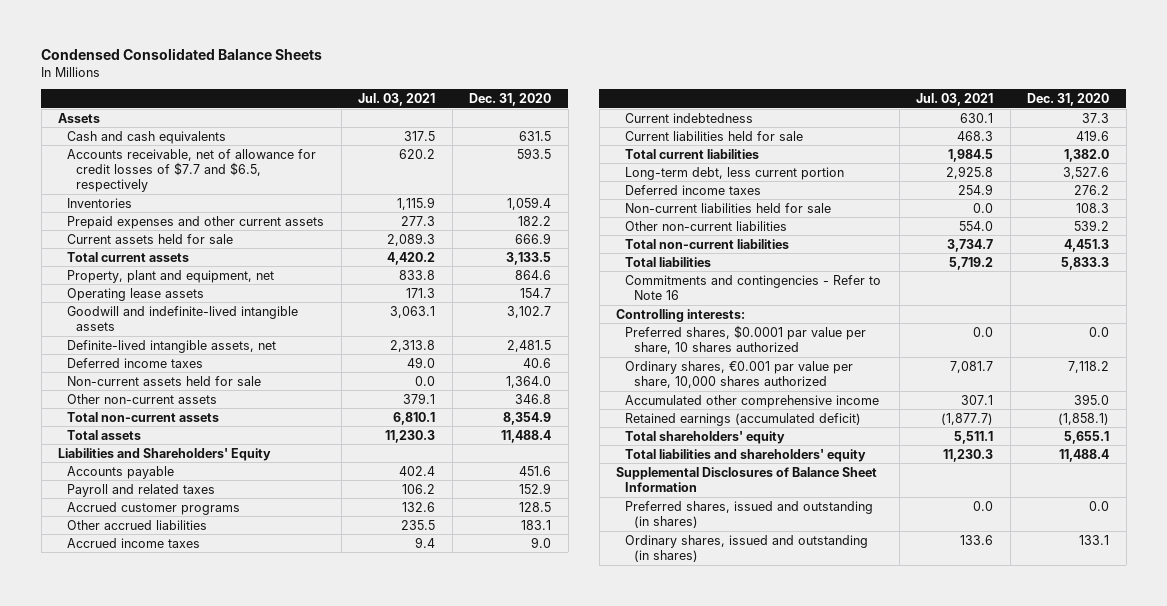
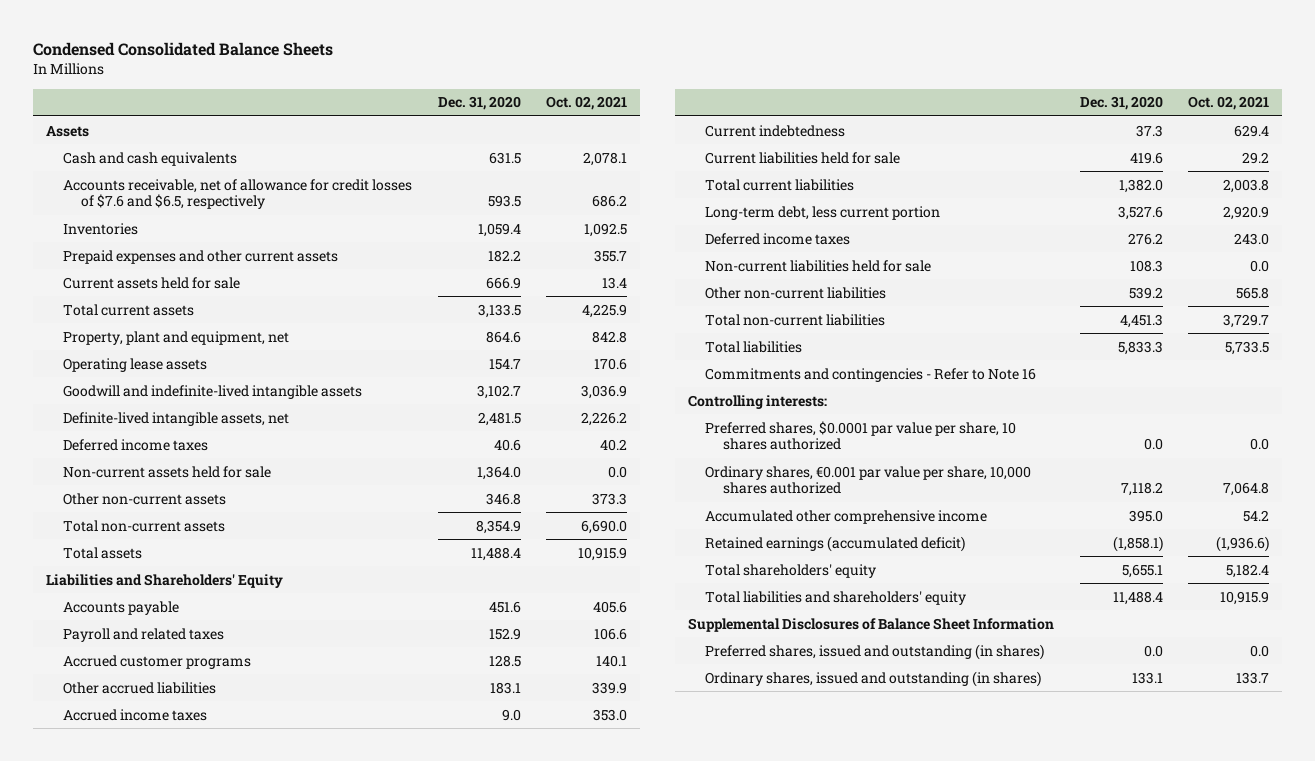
[358,93,436,107] Jul. 03, 2021 -> none
none -> [546,96,628,111] Oct. 02, 2021
[67,148,317,193] Accounts receivable, net of allowance for credit losses of $7.7 and $6.5, respectively -> [63,178,413,210] Accounts receivable, net of allowance for credit losses of $7.6 and $6.5, respectively

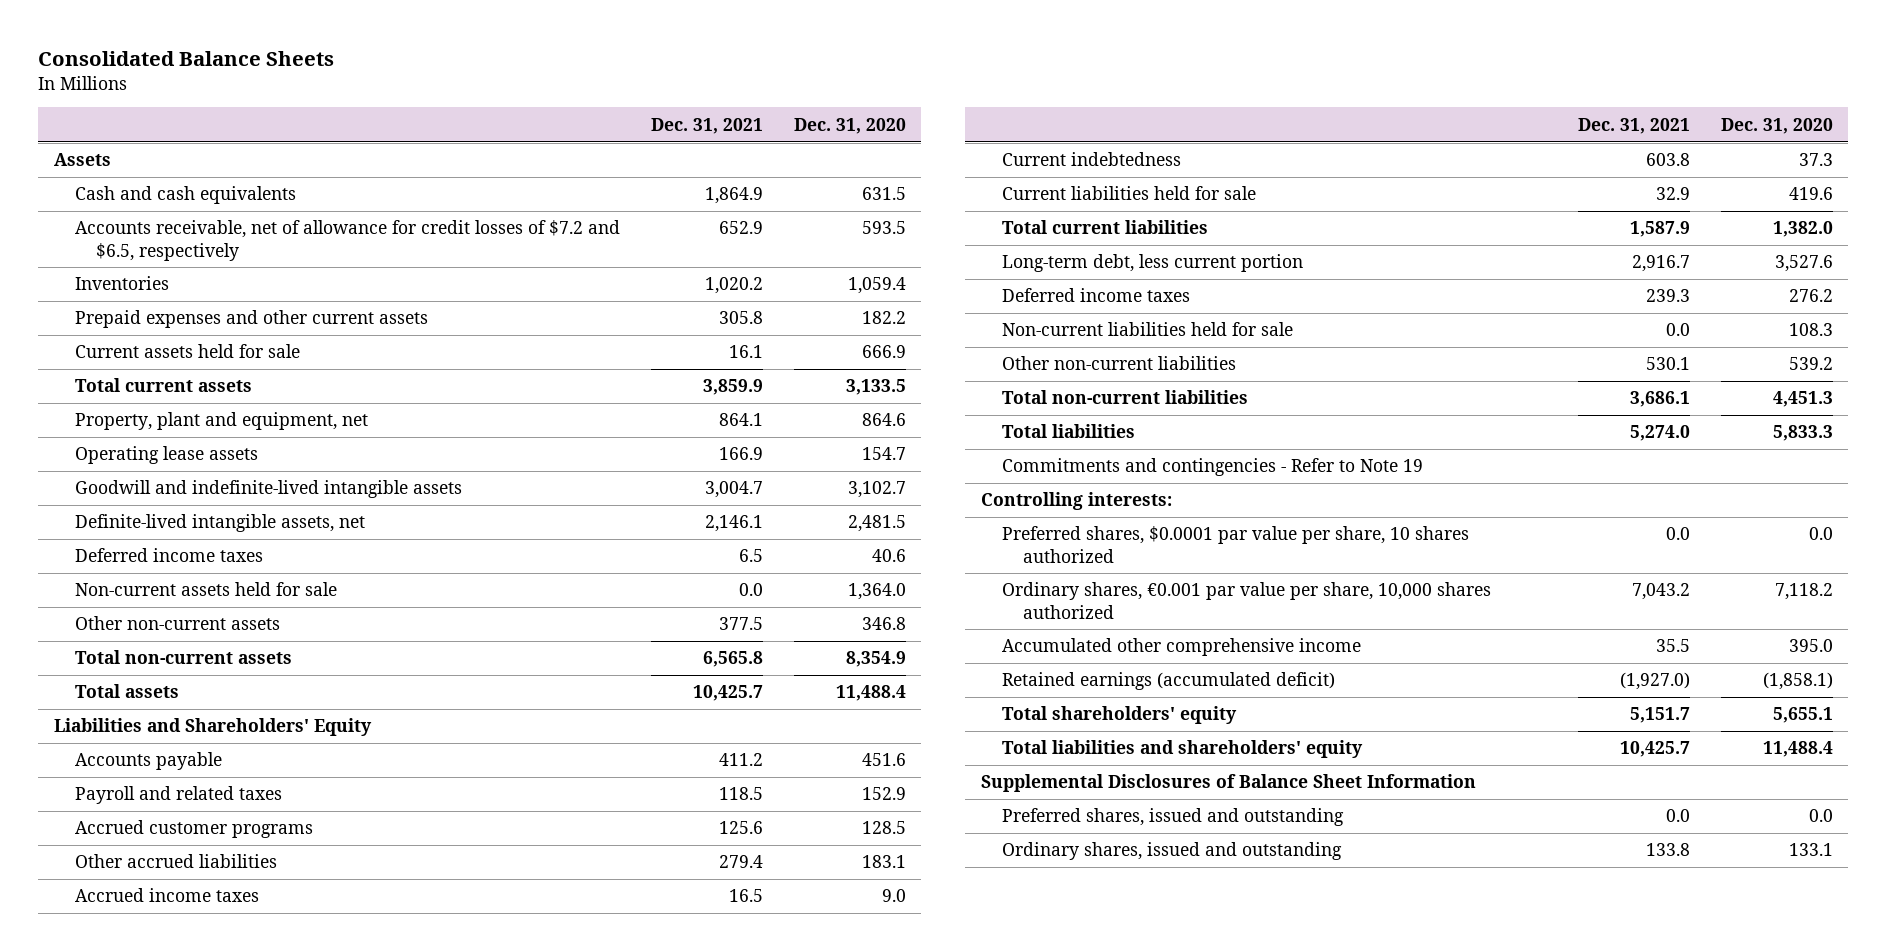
[33,42,334,57] Condensed Consolidated Balance Sheets -> [38,50,335,66] Consolidated Balance Sheets
[546,96,628,111] Oct. 02, 2021 -> none
none -> [650,117,763,134] Dec. 31, 2021
[63,178,413,210] Accounts receivable, net of allowance for credit losses of $7.6 and $6.5, respectively -> [74,220,620,261] Accounts receivable, net of allowance for credit losses of $7.2 and $6.5, respectively
[705,367,1037,382] Commitments and contingencies - Refer to Note 16 -> [1002,458,1424,477] Commitments and contingencies - Refer to Note 19
[705,643,1045,660] Preferred shares, issued and outstanding (in shares) -> [1002,808,1345,827] Preferred shares, issued and outstanding
[705,670,1042,687] Ordinary shares, issued and outstanding (in shares) -> [1002,842,1343,861] Ordinary shares, issued and outstanding

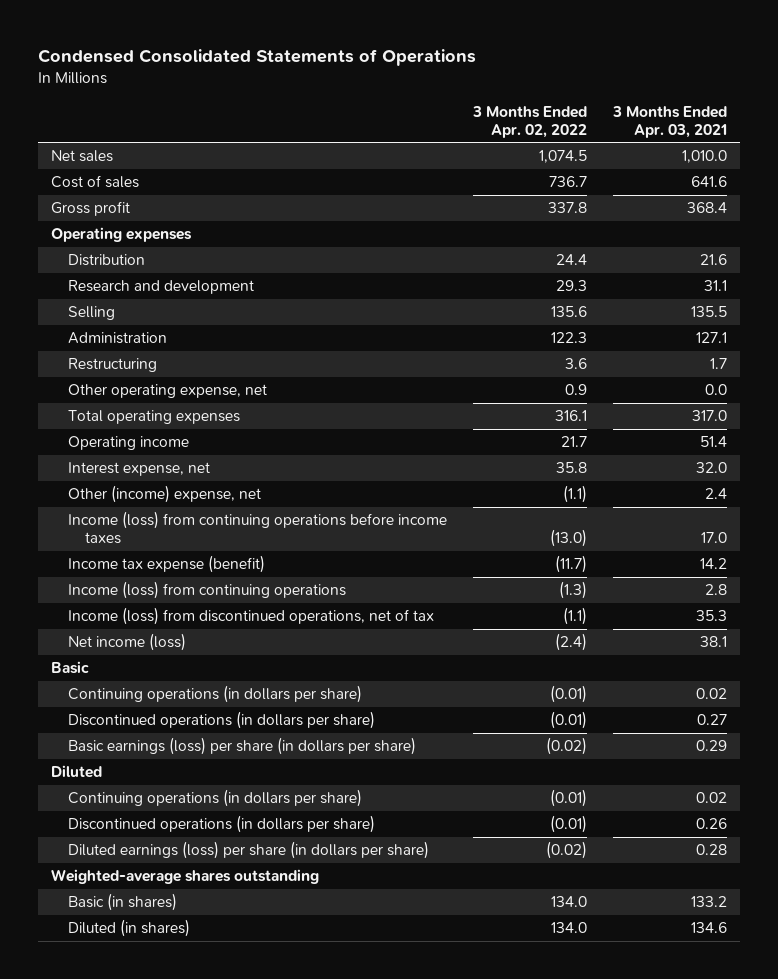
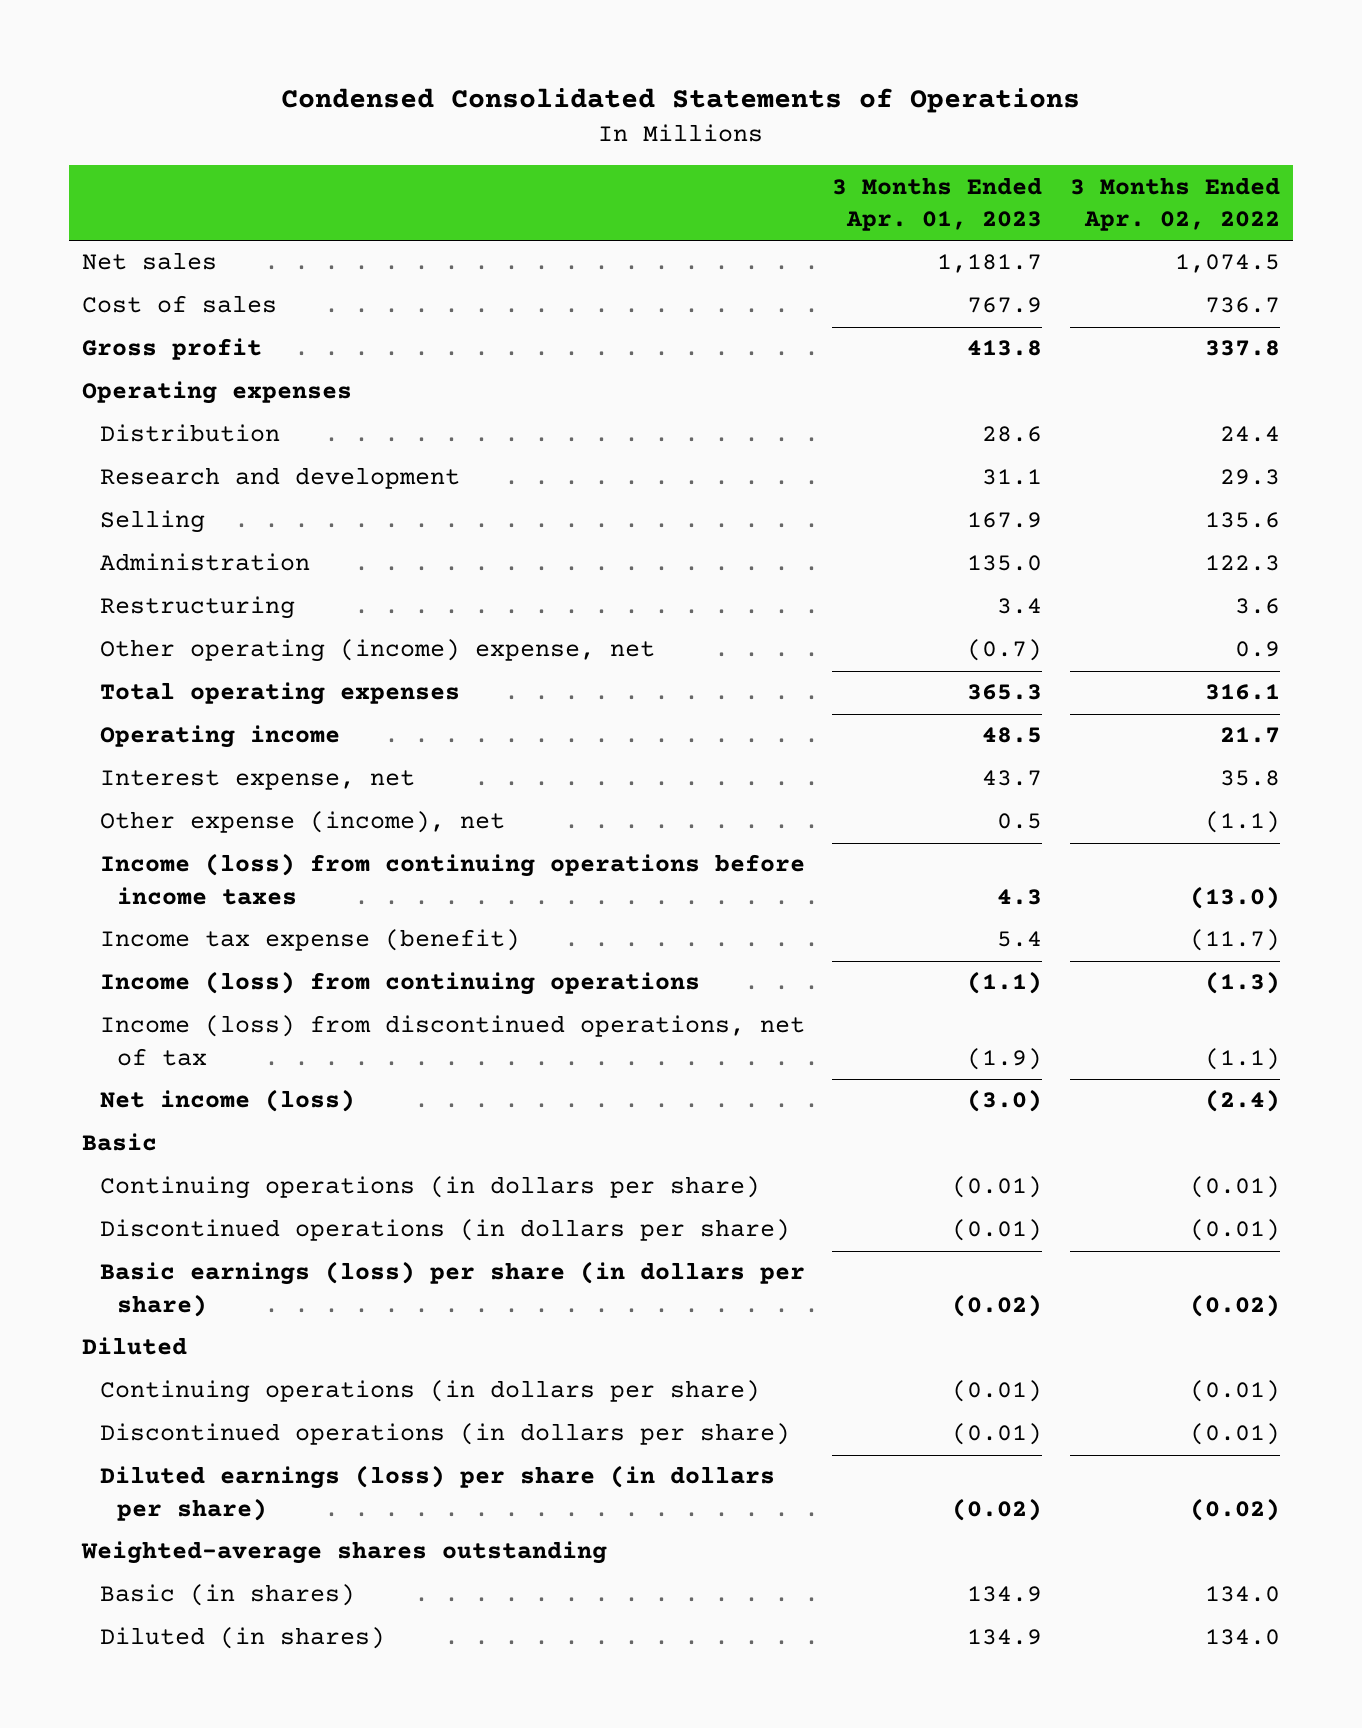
[612,105,728,138] 3 Months Ended Apr. 03, 2021 -> none
none -> [832,176,1043,232] 3 Months Ended Apr. 01, 2023
[68,384,268,399] Other operating expense, net -> [99,639,655,663] Other operating (income) expense, net
[68,485,262,504] Other (income) expense, net -> [99,811,505,834] Other expense (income), net

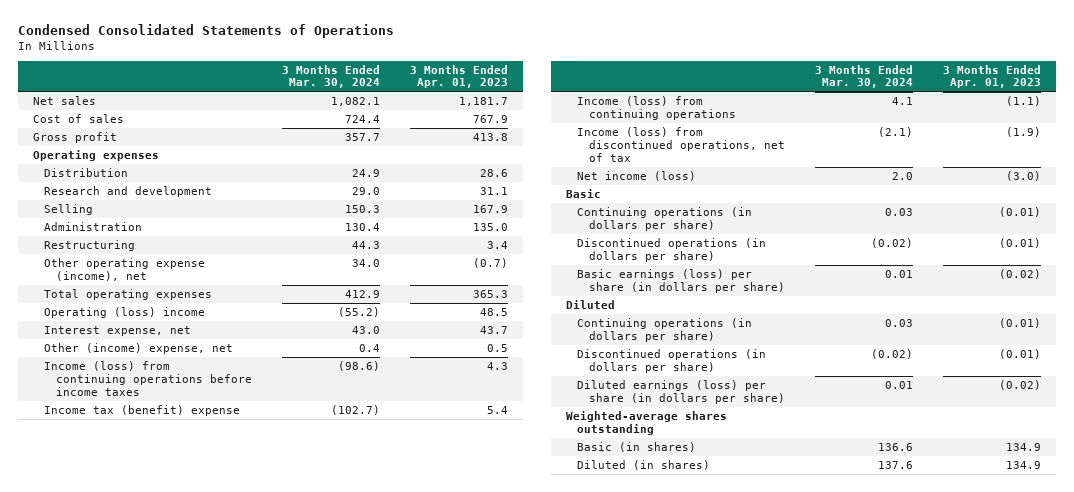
[1069,176,1280,232] 3 Months Ended Apr. 02, 2022 -> none
none -> [282,64,381,89] 3 Months Ended Mar. 30, 2024
[99,639,655,663] Other operating (income) expense, net -> [44,258,206,281] Other operating expense (income), net
[99,725,340,749] Operating income -> [44,307,206,319] Operating (loss) income
[99,811,505,834] Other expense (income), net -> [44,343,234,355] Other (income) expense, net
[99,929,520,952] Income tax expense (benefit) -> [44,405,241,417] Income tax (benefit) expense

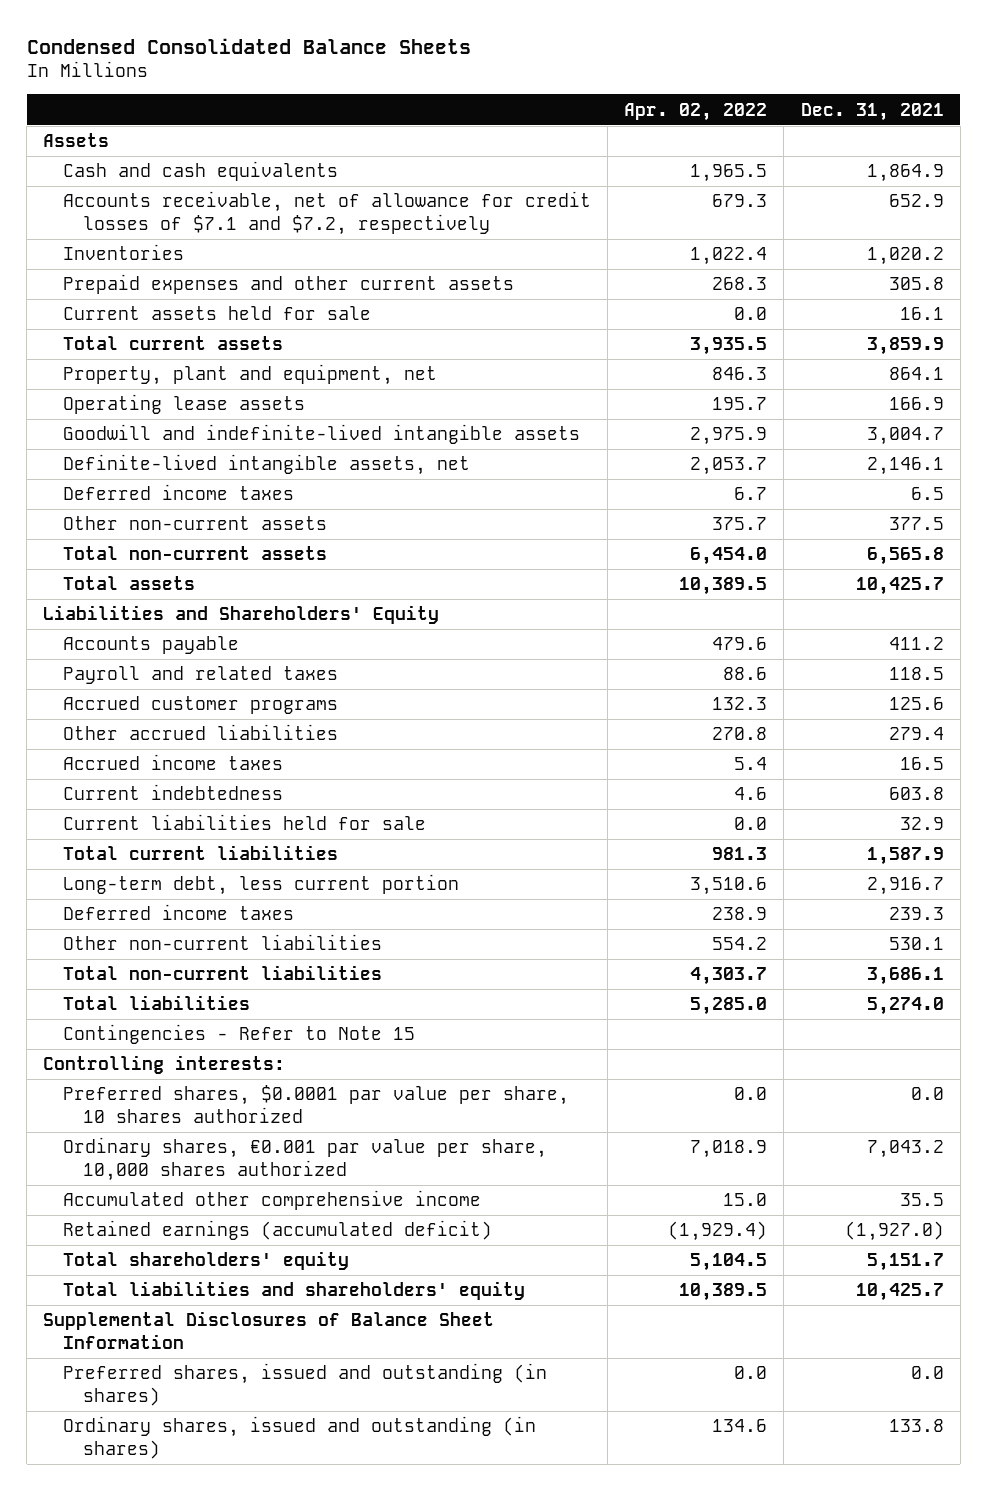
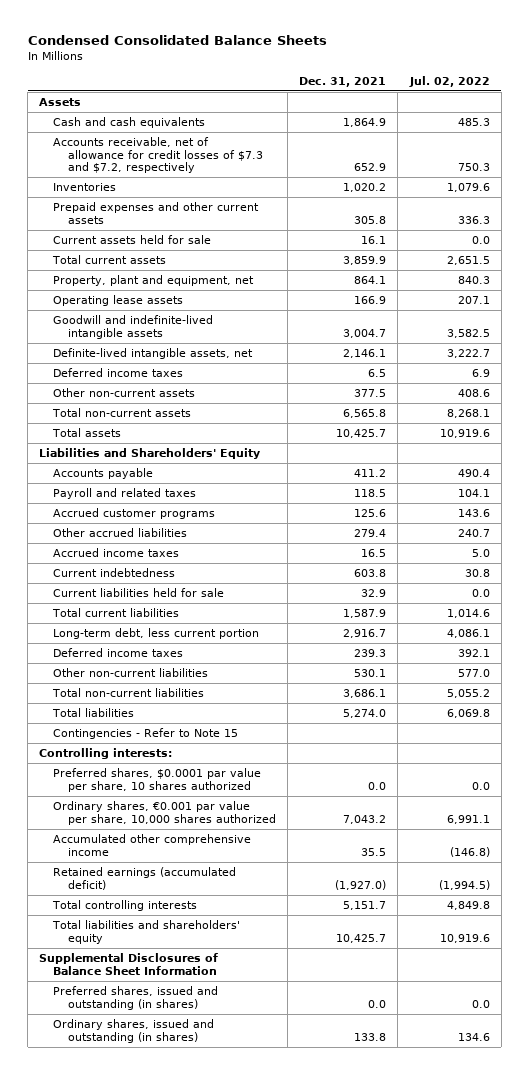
[624,102,768,121] Apr. 02, 2022 -> none
none -> [408,75,490,87] Jul. 02, 2022
[63,191,592,235] Accounts receivable, net of allowance for credit losses of $7.1 and $7.2, respectively -> [53,137,263,174] Accounts receivable, net of allowance for credit losses of $7.3 and $7.2, respectively
[63,1251,350,1271] Total shareholders' equity -> [52,900,198,912] Total controlling interests

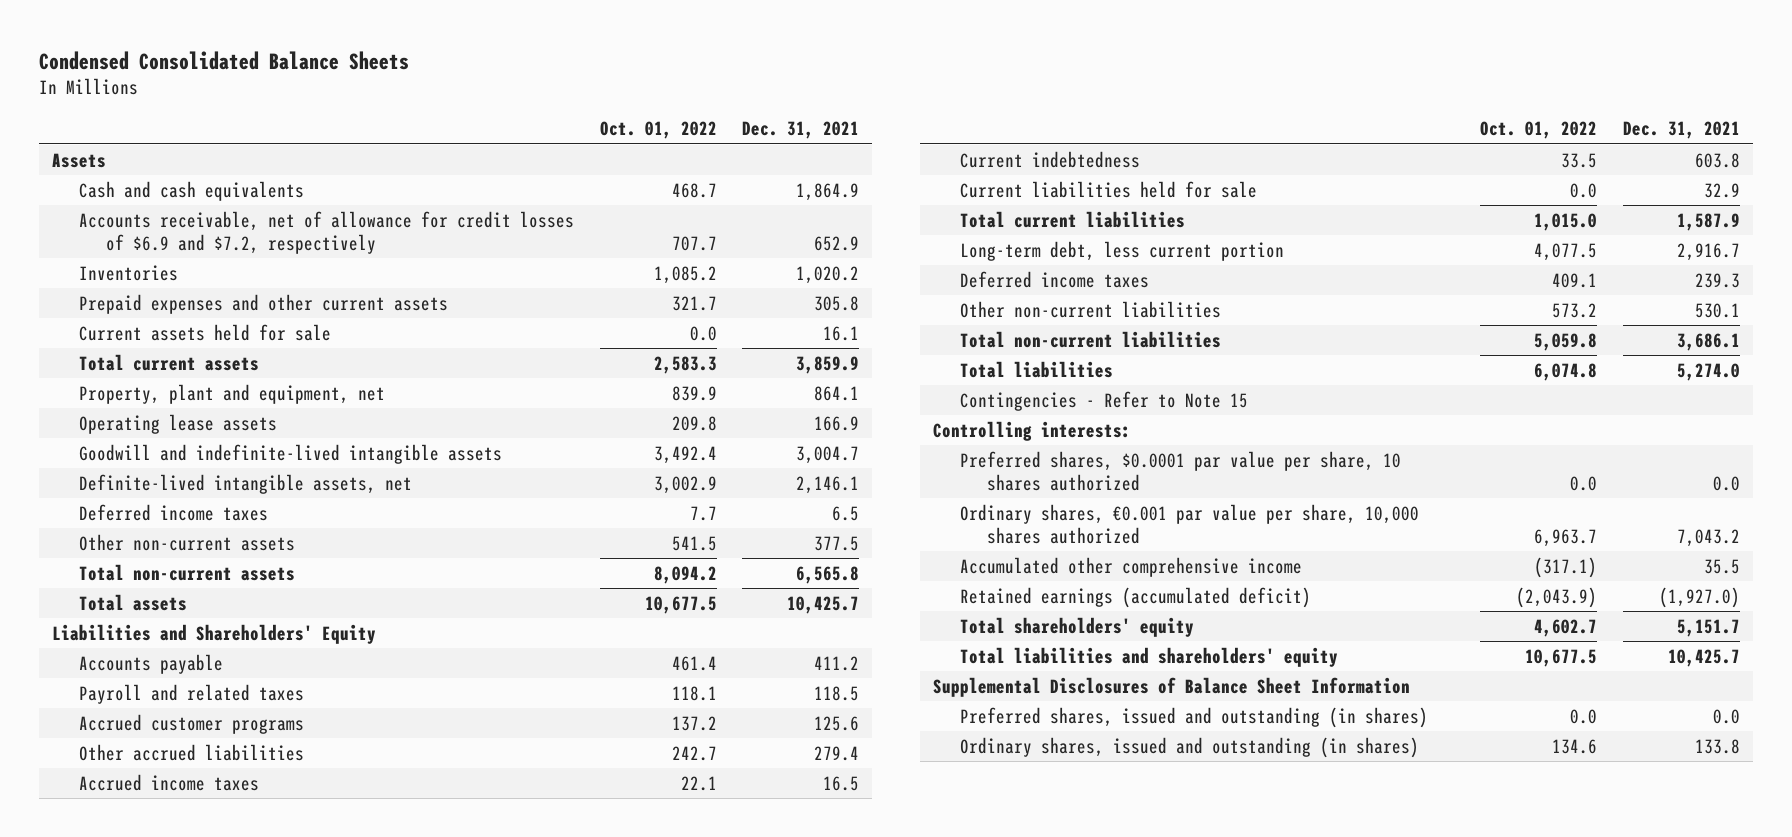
[408,75,490,87] Jul. 02, 2022 -> none
none -> [599,121,717,140] Oct. 01, 2022
[53,137,263,174] Accounts receivable, net of allowance for credit losses of $7.3 and $7.2, respectively -> [79,210,575,254] Accounts receivable, net of allowance for credit losses of $6.9 and $7.2, respectively
[52,900,198,912] Total controlling interests -> [959,616,1194,637] Total shareholders' equity

